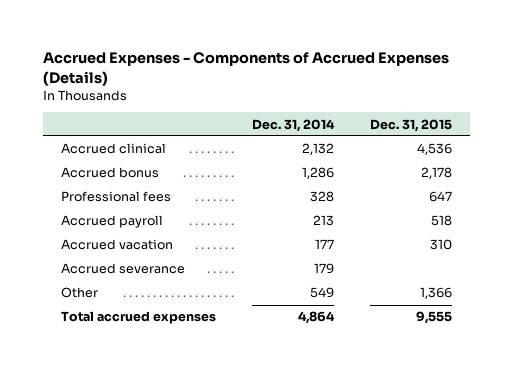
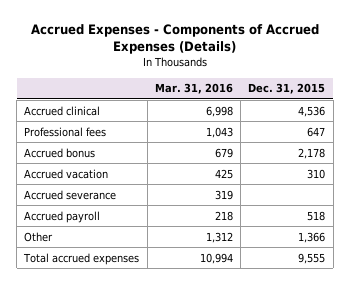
[252,118,336,132] Dec. 31, 2014 -> none
none -> [154,83,233,95] Mar. 31, 2016
[61,167,160,179] Accrued bonus -> [24,147,96,158] Accrued bonus
[61,215,164,229] Accrued payroll -> [24,210,101,223] Accrued payroll

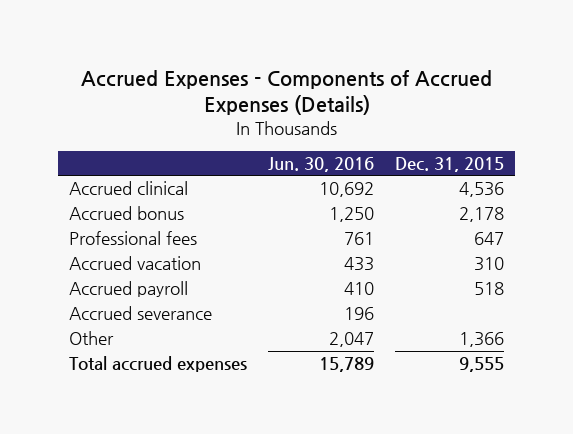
[154,83,233,95] Mar. 31, 2016 -> none
none -> [268,156,375,172] Jun. 30, 2016
[24,126,107,137] Professional fees -> [69,231,198,246] Professional fees
[24,189,117,200] Accrued severance -> [69,306,213,321] Accrued severance

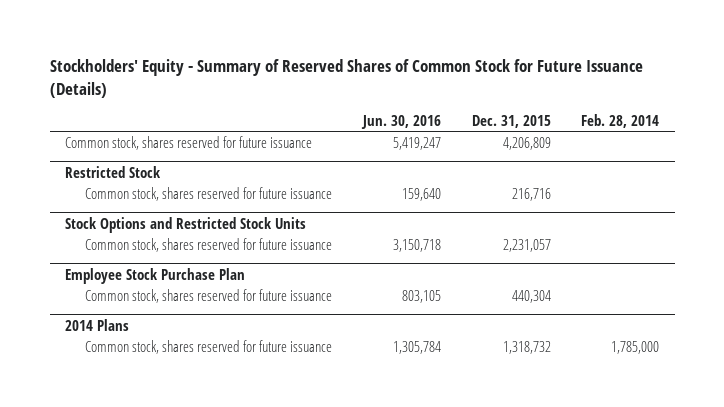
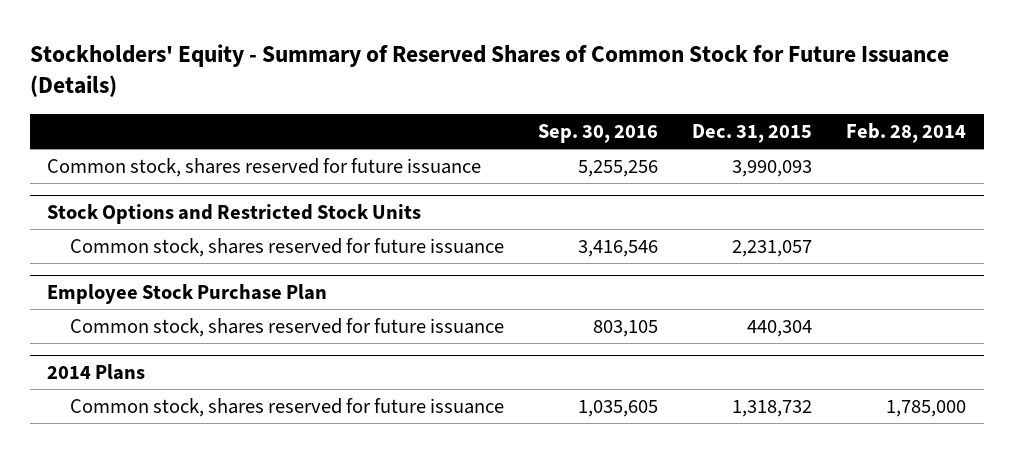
[360,114,441,129] Jun. 30, 2016 -> none
none -> [538,123,659,143] Sep. 30, 2016
[64,165,161,178] Restricted Stock -> none
[85,186,333,201] Common stock, shares reserved for future issuance -> none
[502,136,551,150] 4,206,809 -> [732,159,813,177] 3,990,093

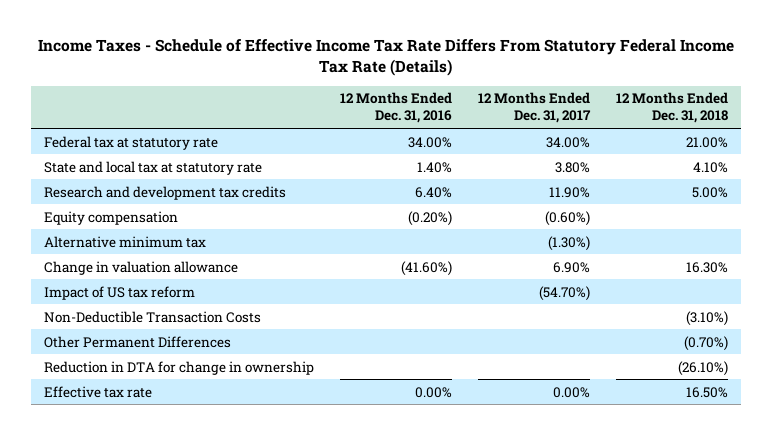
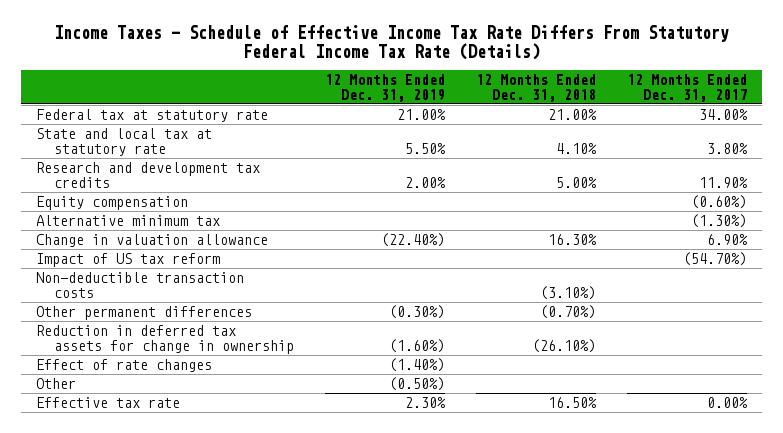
[339,92,452,124] 12 Months Ended Dec. 31, 2016 -> none
none -> [325,73,446,102] 12 Months Ended Dec. 31, 2019
[43,310,261,323] Non-Deductible Transaction Costs -> [36,271,245,299] Non-deductible transaction costs
[43,335,231,348] Other Permanent Differences -> [36,305,253,320] Other permanent differences
[43,360,314,375] Reduction in DTA for change in ownership -> [36,324,295,355] Reduction in deferred tax assets for change in ownership
none -> [36,358,213,372] Effect of rate changes
none -> [36,377,77,389] Other

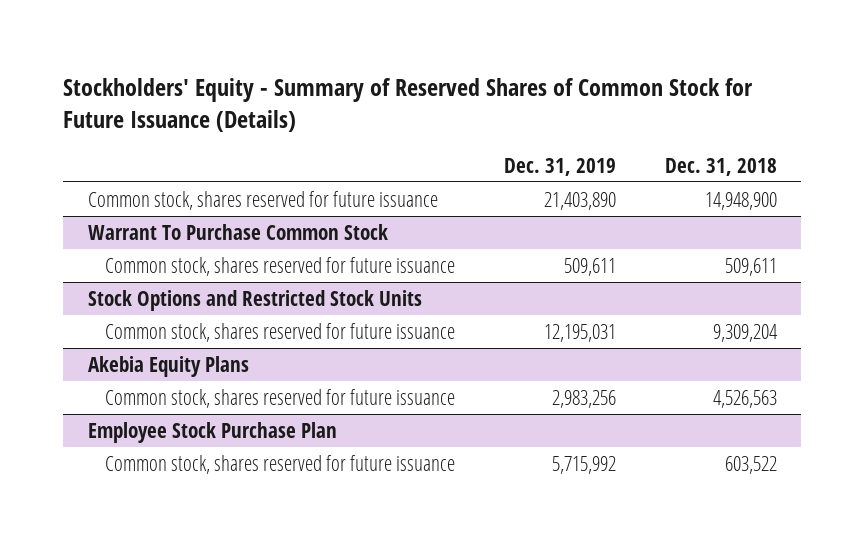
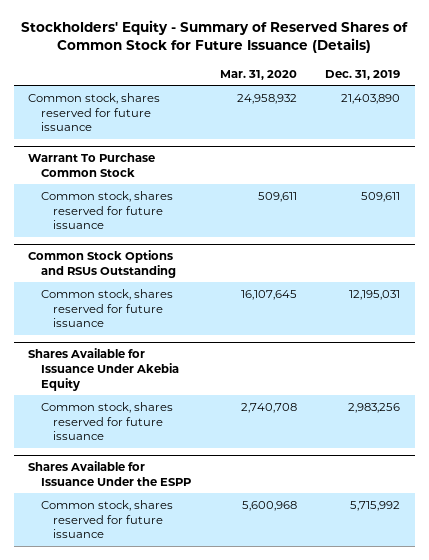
[664,157,777,176] Dec. 31, 2018 -> none
none -> [219,69,297,80] Mar. 31, 2020
[87,289,422,311] Stock Options and Restricted Stock Units -> [28,250,176,278] Common Stock Options and RSUs Outstanding
[87,355,249,377] Akebia Equity Plans -> [28,348,179,391] Shares Available for Issuance Under Akebia Equity
[87,421,337,443] Employee Stock Purchase Plan -> [28,461,191,486] Shares Available for Issuance Under the ESPP

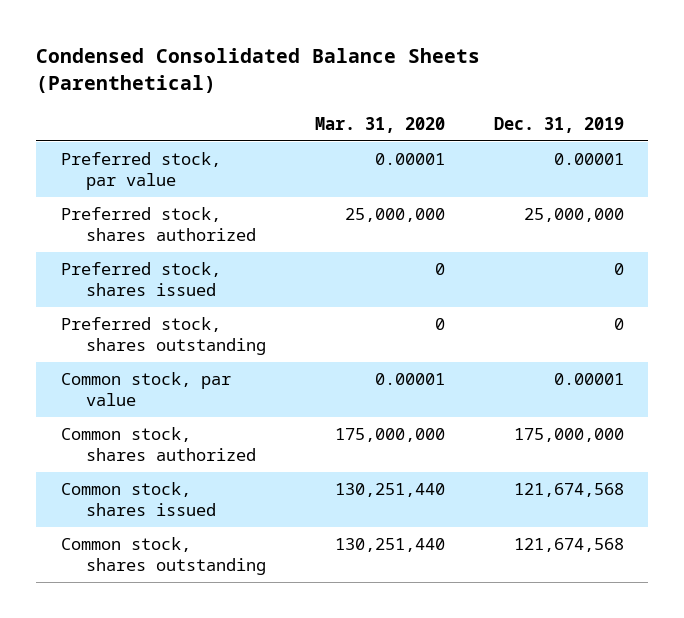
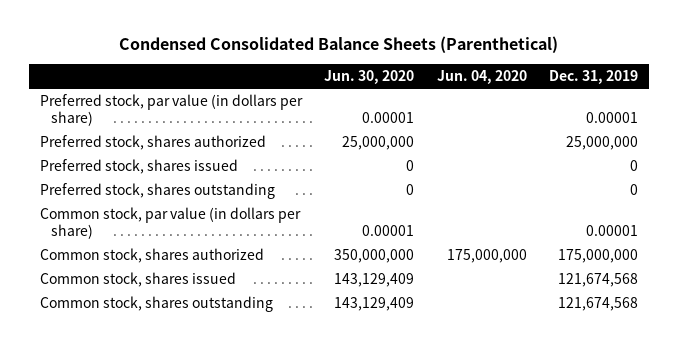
[314,116,445,133] Mar. 31, 2020 -> none
none -> [324,70,415,85] Jun. 30, 2020
none -> [436,70,527,85] Jun. 04, 2020
[60,152,221,191] Preferred stock, par value -> [39,94,303,126] Preferred stock, par value (in dollars per share)
[60,372,231,407] Common stock, par value -> [39,207,301,239] Common stock, par value (in dollars per share)

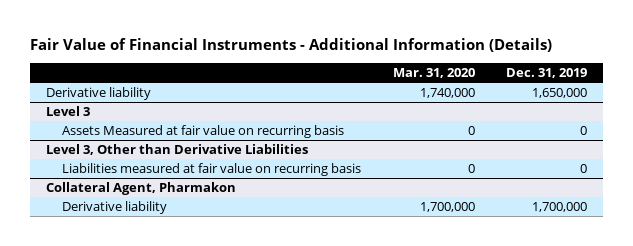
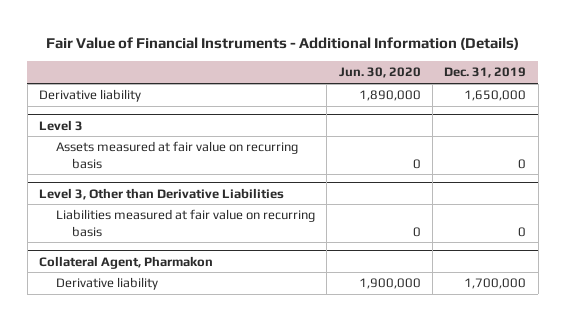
[392,68,475,79] Mar. 31, 2020 -> none
none -> [338,67,421,79] Jun. 30, 2020
[62,125,345,139] Assets Measured at fair value on recurring basis -> [55,141,298,169] Assets measured at fair value on recurring basis

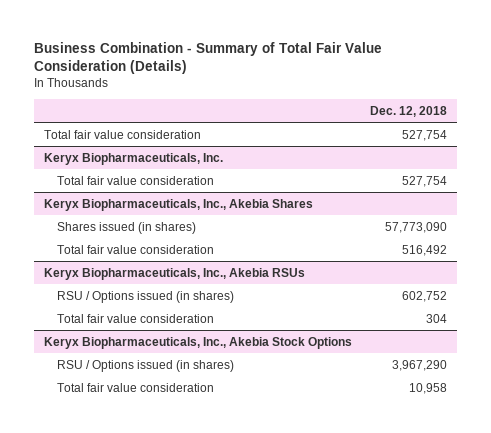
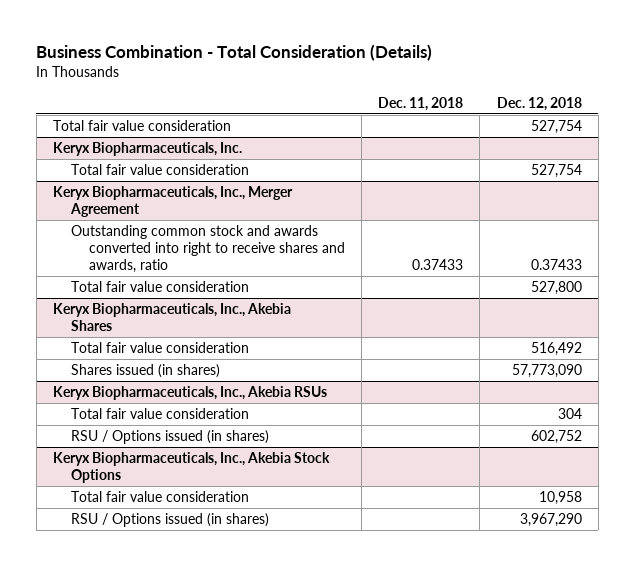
[34,41,383,75] Business Combination - Summary of Total Fair Value Consideration (Details) -> [36,44,433,62] Business Combination - Total Consideration (Details)
none -> [378,96,464,111] Dec. 11, 2018
none -> [52,186,293,218] Keryx Biopharmaceuticals, Inc., Merger Agreement
none -> [71,225,346,274] Outstanding common stock and awards converted into right to receive shares and awards, ratio
none -> [71,281,250,293] Total fair value consideration
[57,221,197,234] Shares issued (in shares) -> [71,364,221,379] Shares issued (in shares)
[57,290,235,303] RSU / Options issued (in shares) -> [71,430,270,445] RSU / Options issued (in shares)
[57,359,235,372] RSU / Options issued (in shares) -> [71,513,270,528] RSU / Options issued (in shares)

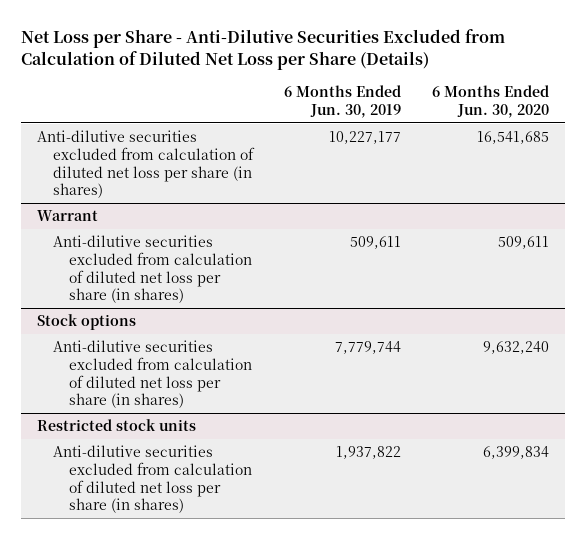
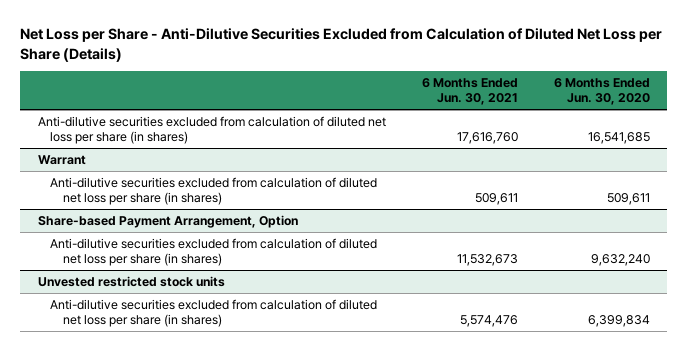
[284,85,402,118] 6 Months Ended Jun. 30, 2019 -> none
none -> [421,77,518,106] 6 Months Ended Jun. 30, 2021
[36,314,136,331] Stock options -> [37,214,298,228] Share-based Payment Arrangement, Option
[36,419,196,432] Restricted stock units -> [37,275,225,287] Unvested restricted stock units

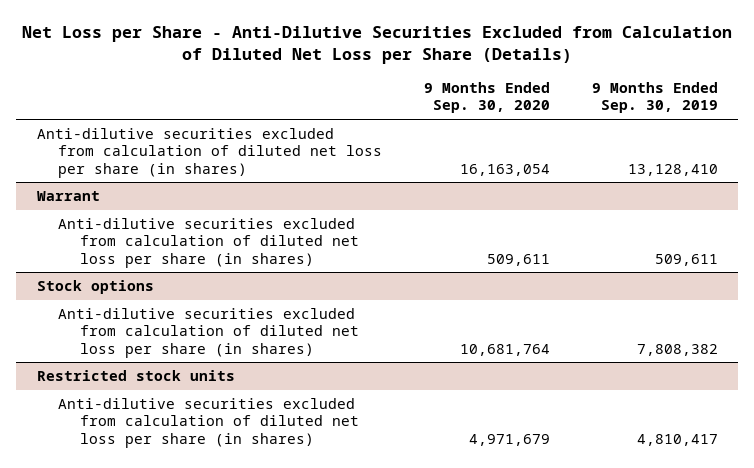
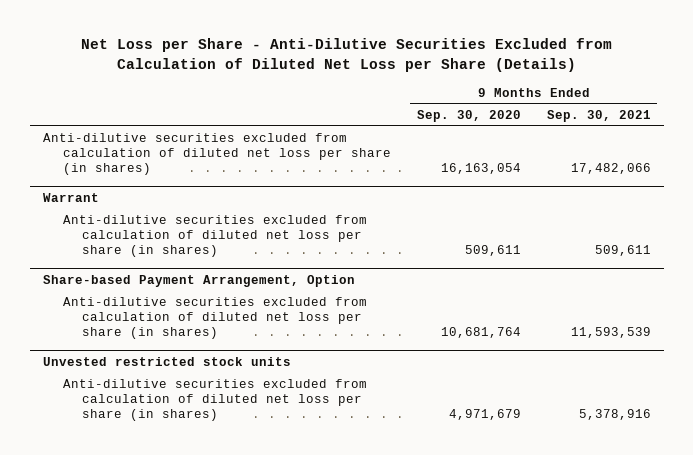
[591,82,718,114] 9 Months Ended Sep. 30, 2019 -> none
none -> [546,109,651,122] Sep. 30, 2021
[36,279,154,294] Stock options -> [42,274,355,287] Share-based Payment Arrangement, Option
[36,369,235,381] Restricted stock units -> [42,356,291,366] Unvested restricted stock units

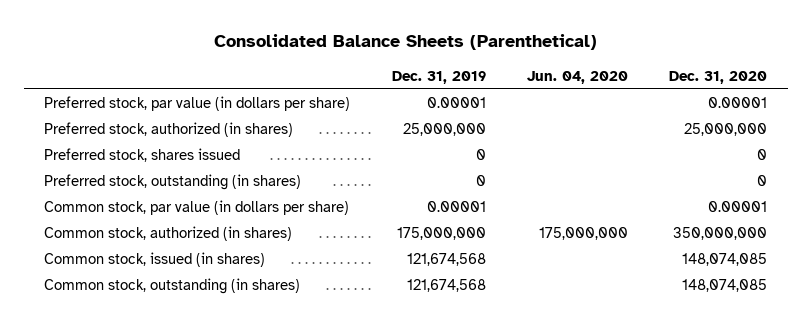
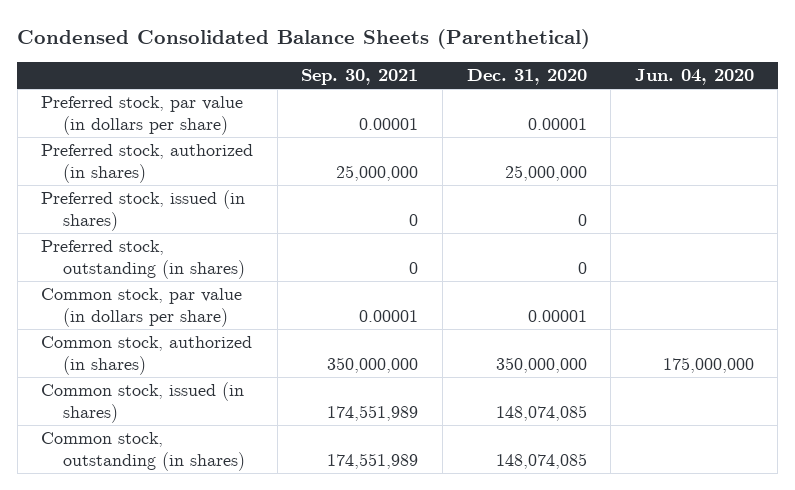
[213,34,597,51] Consolidated Balance Sheets (Parenthetical) -> [17,29,591,50] Condensed Consolidated Balance Sheets (Parenthetical)
[391,70,486,84] Dec. 31, 2019 -> none
none -> [301,68,419,85] Sep. 30, 2021
[44,148,241,163] Preferred stock, shares issued -> [41,190,246,231] Preferred stock, issued (in shares)

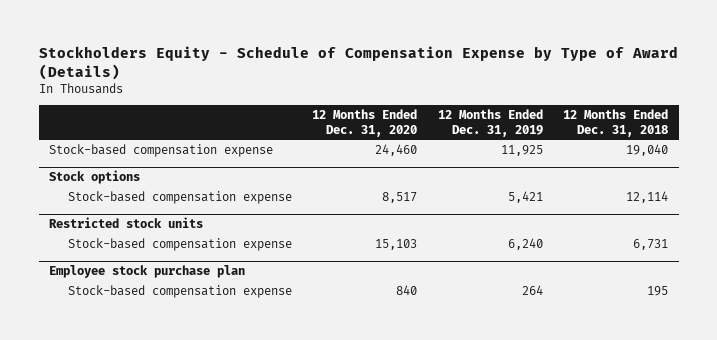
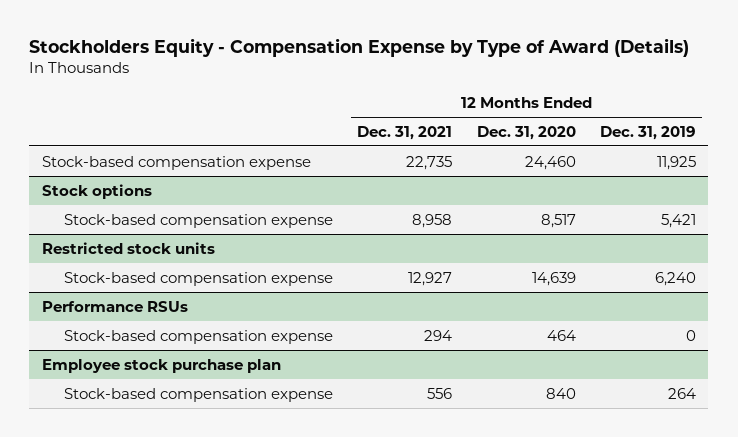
[38,45,678,80] Stockholders Equity - Schedule of Compensation Expense by Type of Award (Details) -> [29,37,690,57] Stockholders Equity - Compensation Expense by Type of Award (Details)
[563,109,669,137] 12 Months Ended Dec. 31, 2018 -> none
none -> [357,125,453,140] Dec. 31, 2021
[375,239,418,251] 15,103 -> [531,271,576,286] 14,639
none -> [41,300,188,312] Performance RSUs
none -> [63,329,333,344] Stock-based compensation expense

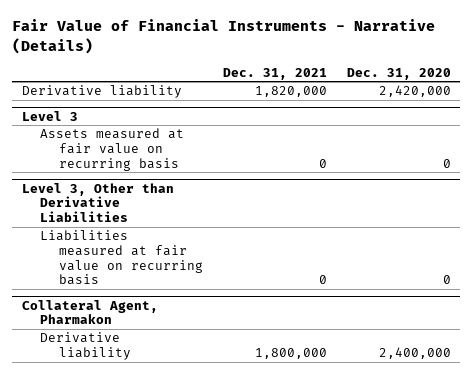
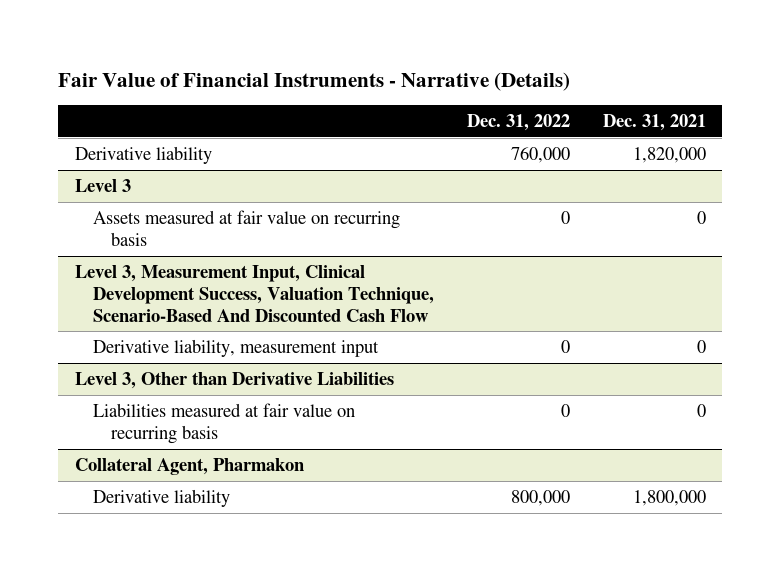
[346,67,451,80] Dec. 31, 2020 -> none
none -> [466,114,570,132] Dec. 31, 2022
none -> [74,264,434,322] Level 3, Measurement Input, Clinical Development Success, Valuation Technique, Scenario-Based And Discounted Cash Flow
none -> [92,338,379,357] Derivative liability, measurement input

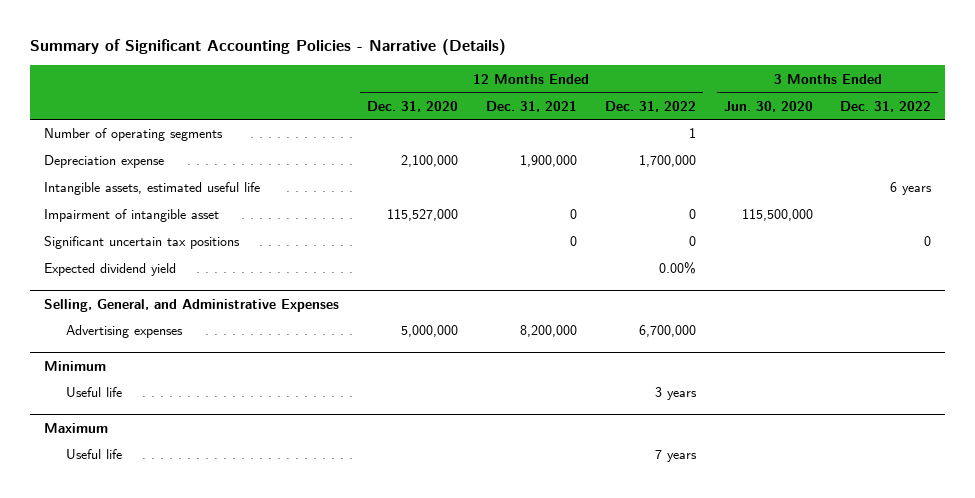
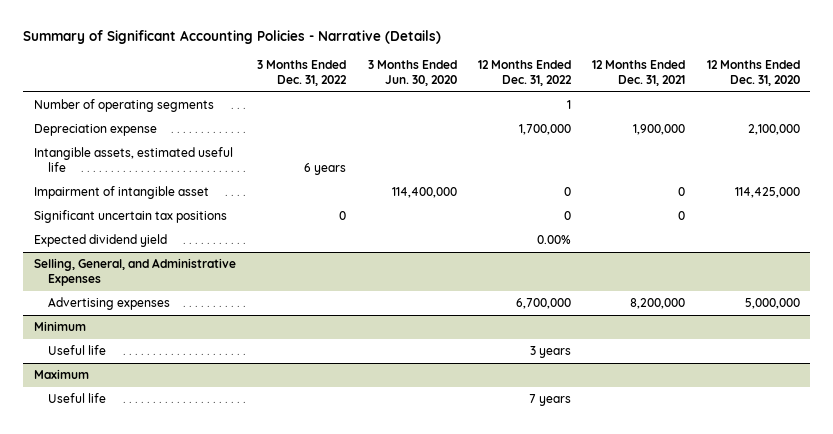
[386,209,458,222] 115,527,000 -> [734,187,800,199] 114,425,000
[741,209,813,222] 115,500,000 -> [391,187,457,199] 114,400,000

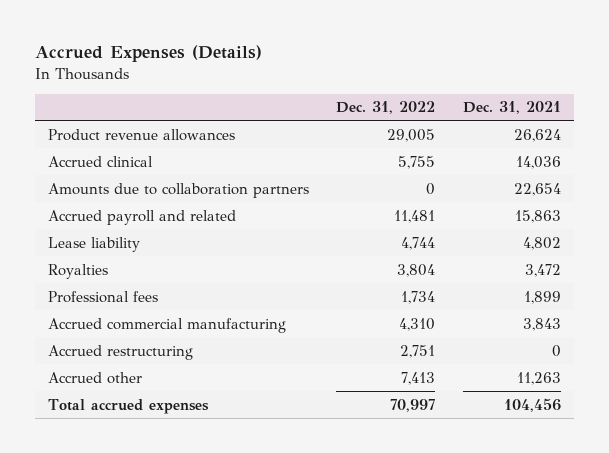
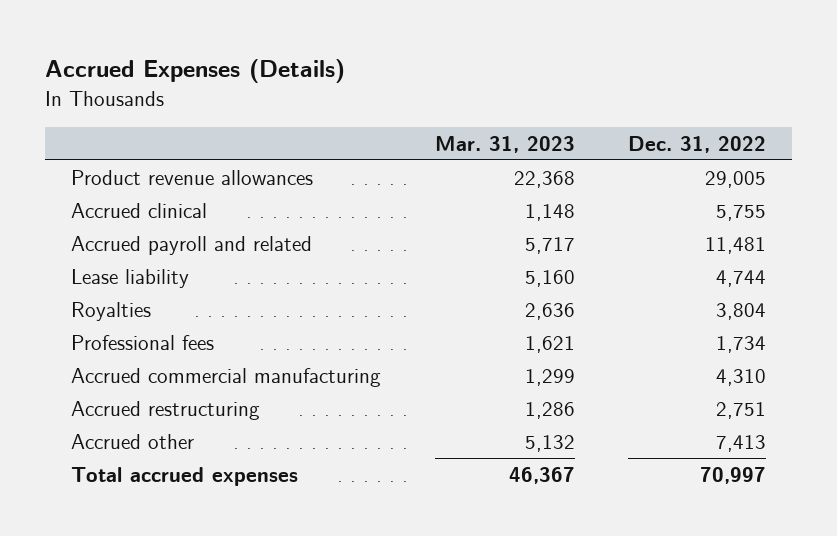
[462,101,561,115] Dec. 31, 2021 -> none
none -> [434,135,575,153] Mar. 31, 2023
[48,182,310,198] Amounts due to collaboration partners -> none

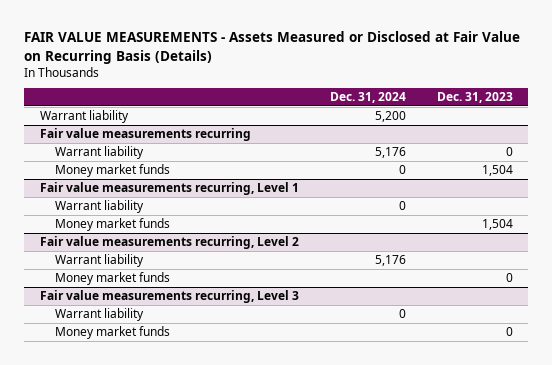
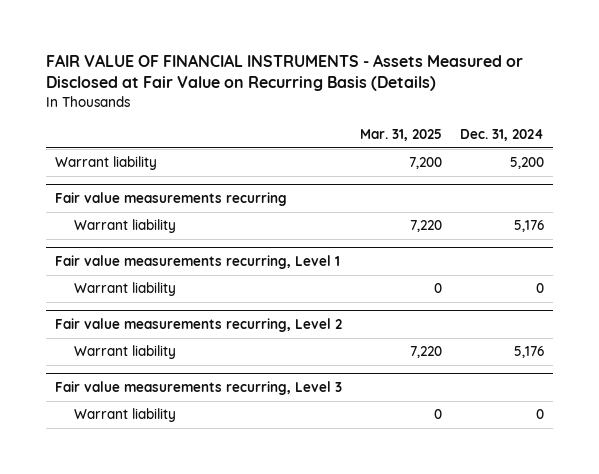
[24,31,521,64] FAIR VALUE MEASUREMENTS - Assets Measured or Disclosed at Fair Value on Recurring Basis (Details) -> [45,53,523,92] FAIR VALUE OF FINANCIAL INSTRUMENTS - Assets Measured or Disclosed at Fair Value on Recurring Basis (Details)
[436,92,513,104] Dec. 31, 2023 -> none
none -> [359,128,442,141] Mar. 31, 2025
[55,163,171,177] Money market funds -> none
[55,217,171,231] Money market funds -> none
[55,271,171,285] Money market funds -> none
[55,325,171,339] Money market funds -> none

